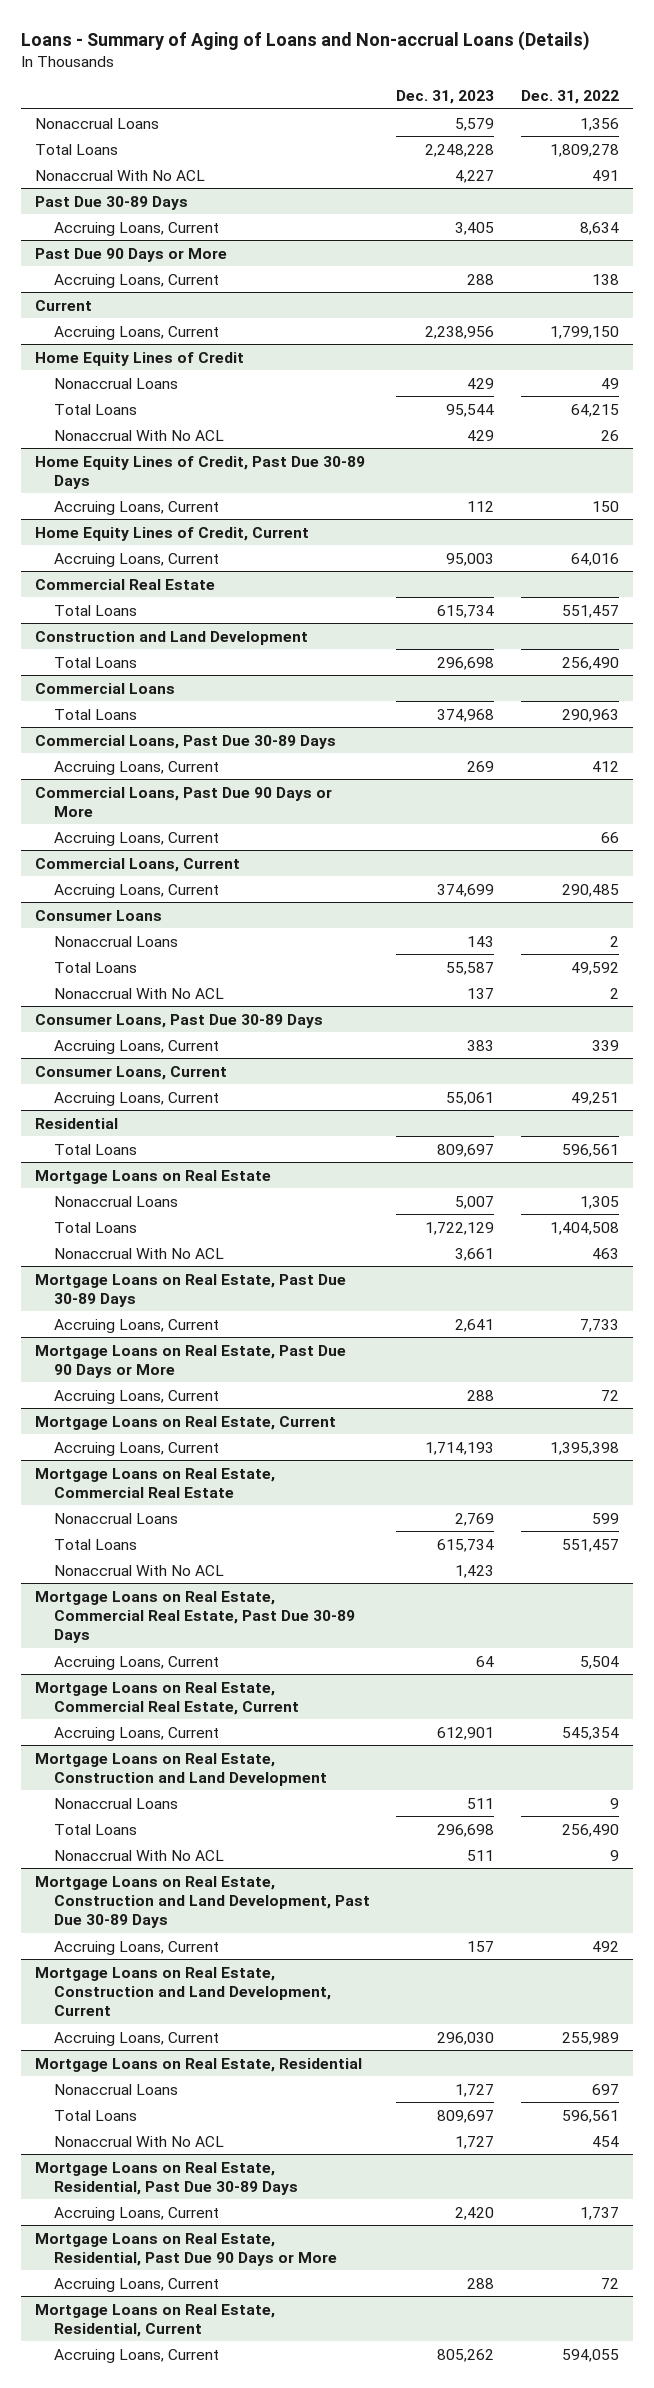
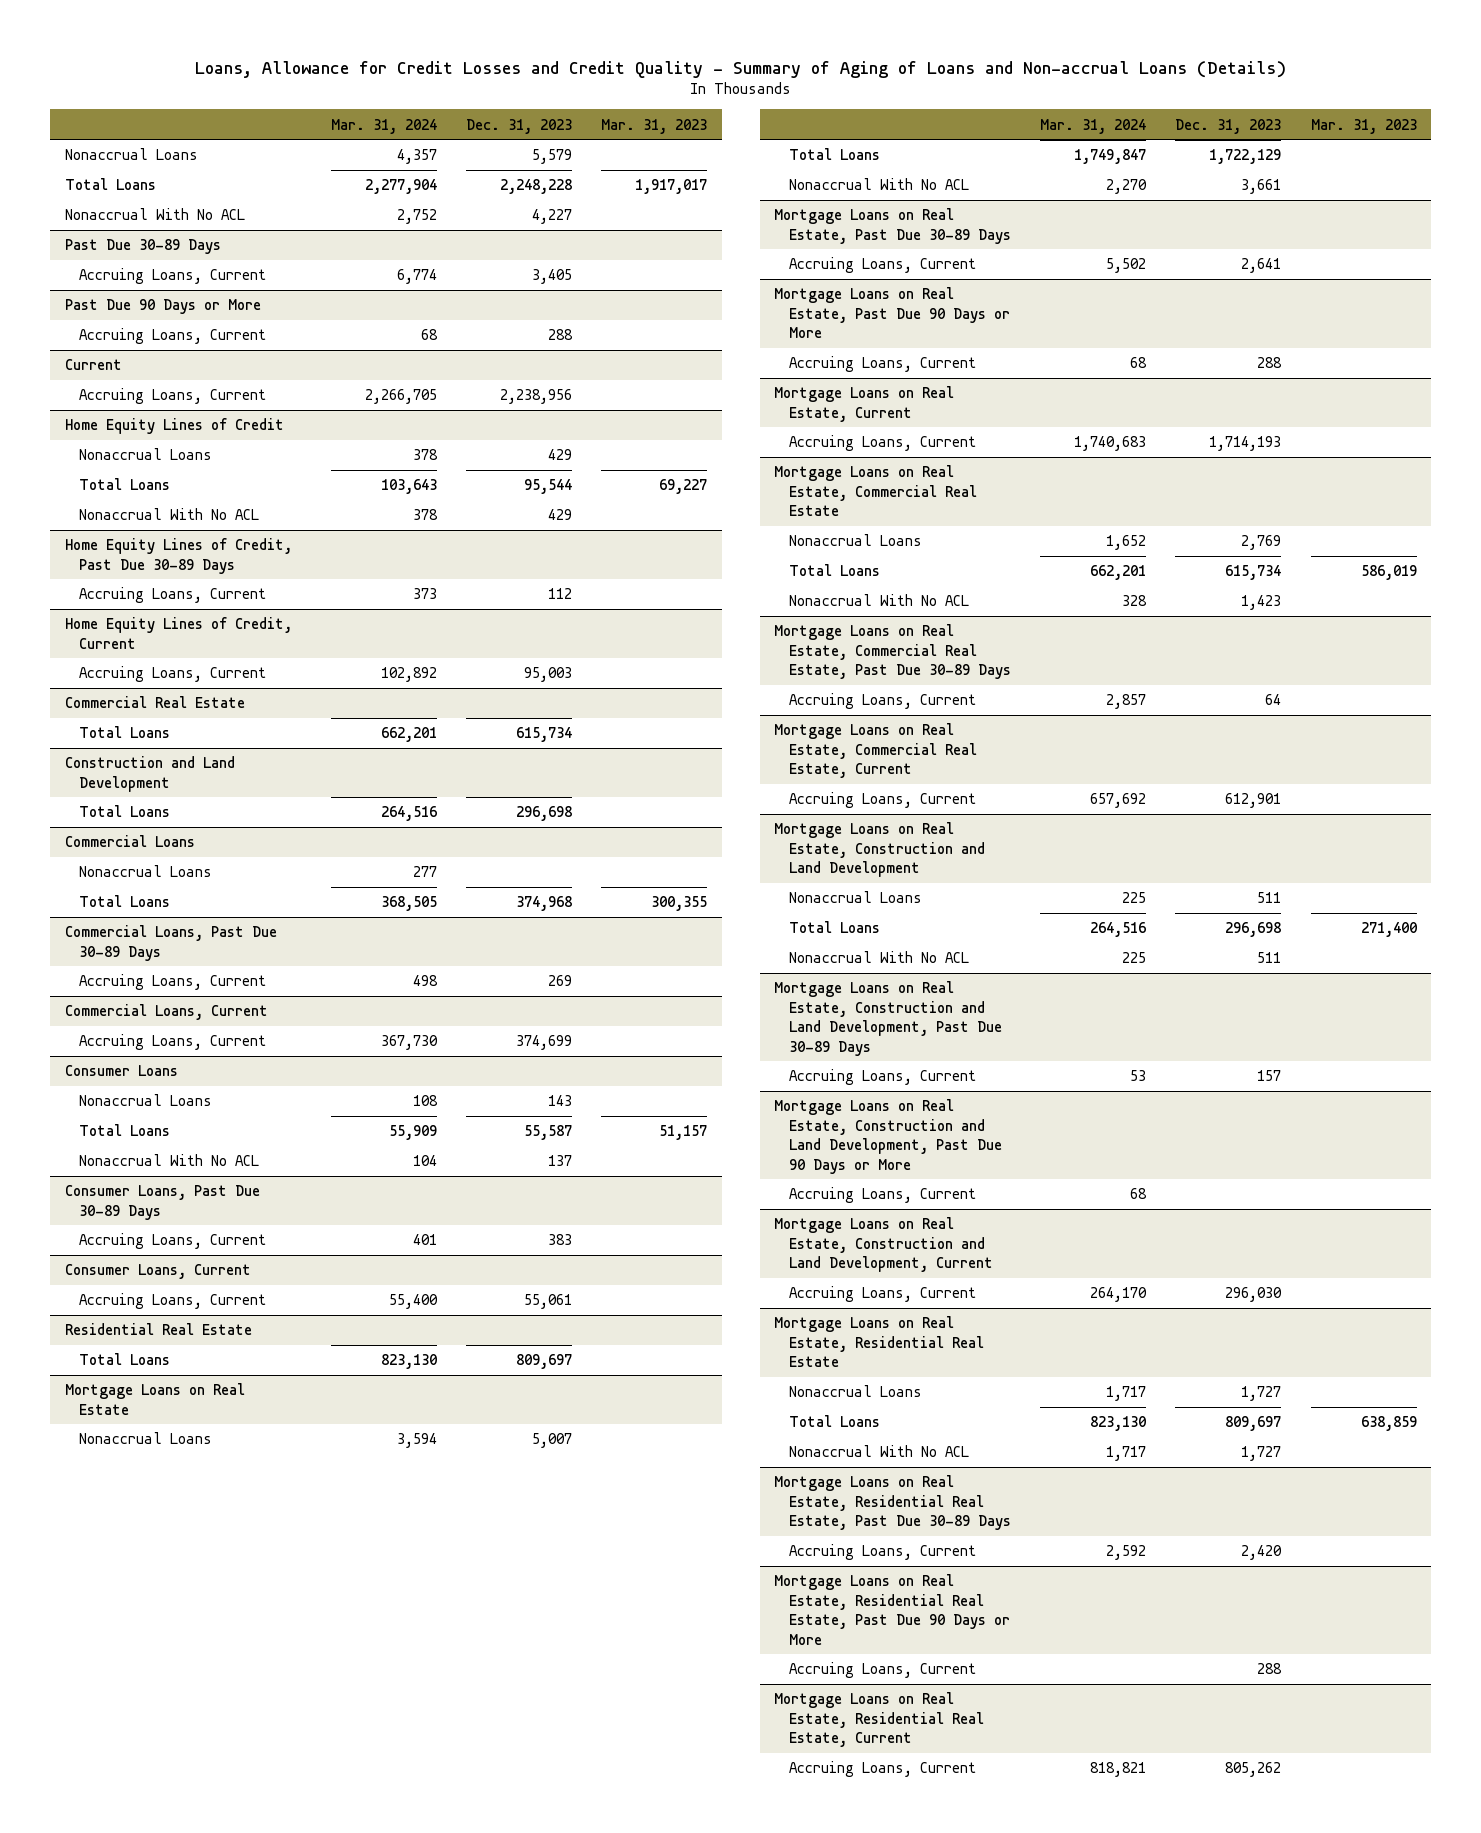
[21,30,591,51] Loans - Summary of Aging of Loans and Non-accrual Loans (Details) -> [194,60,1286,78] Loans, Allowance for Credit Losses and Credit Quality - Summary of Aging of Loans and Non-accrual Loans (Details)
[521,90,620,105] Dec. 31, 2022 -> none
none -> [330,118,437,134] Mar. 31, 2024
none -> [601,118,708,134] Mar. 31, 2023
none -> [79,865,213,878] Nonaccrual Loans
[34,786,332,817] Commercial Loans, Past Due 90 Days or More -> none
[53,831,219,846] Accruing Loans, Current -> none
[34,1117,118,1129] Residential -> [64,1323,252,1336] Residential Real Estate
none -> [774,1099,1002,1174] Mortgage Loans on Real Estate, Construction and Land Development, Past Due 90 Days or More
none -> [788,1187,976,1204] Accruing Loans, Current
[34,2057,362,2072] Mortgage Loans on Real Estate, Residential -> [774,1316,984,1368] Mortgage Loans on Real Estate, Residential Real Estate
[34,2161,298,2195] Mortgage Loans on Real Estate, Residential, Past Due 30-89 Days -> [774,1475,1011,1531] Mortgage Loans on Real Estate, Residential Real Estate, Past Due 30-89 Days
[34,2232,337,2266] Mortgage Loans on Real Estate, Residential, Past Due 90 Days or More -> [774,1574,1010,1645] Mortgage Loans on Real Estate, Residential Real Estate, Past Due 90 Days or More
[34,2303,275,2337] Mortgage Loans on Real Estate, Residential, Current -> [774,1692,984,1748] Mortgage Loans on Real Estate, Residential Real Estate, Current

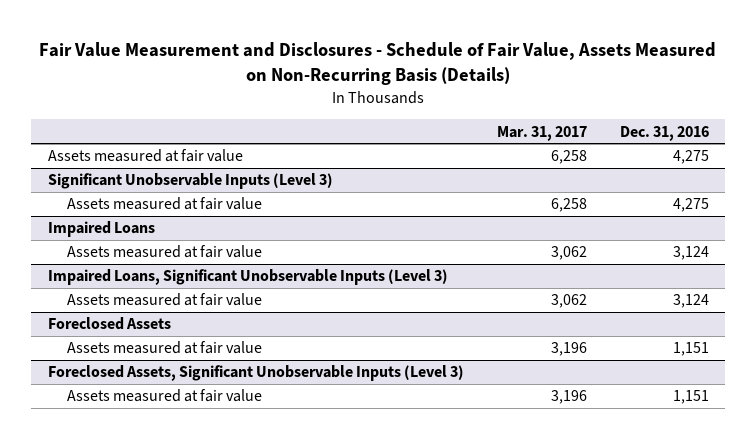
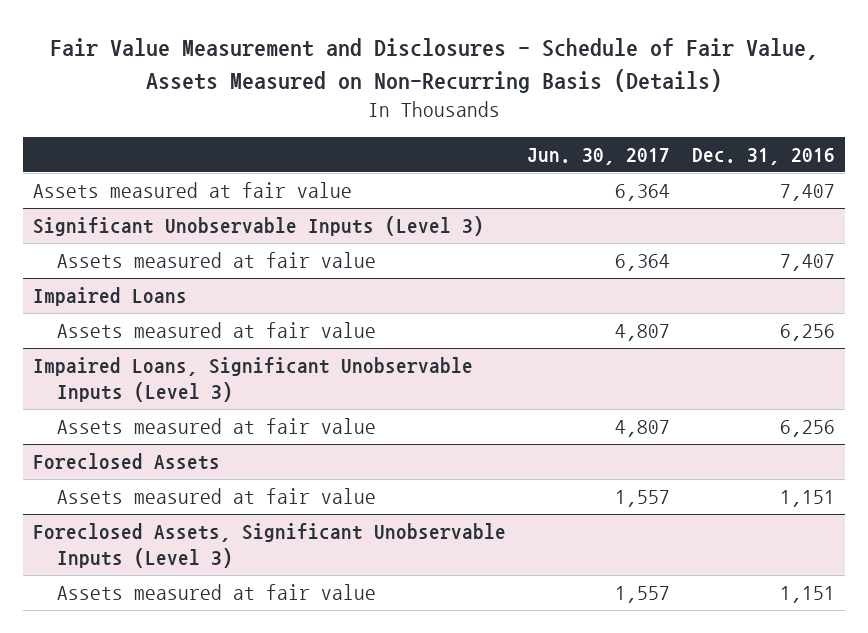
[496,125,587,141] Mar. 31, 2017 -> none
none -> [527,148,671,166] Jun. 30, 2017
[672,150,709,165] 4,275 -> [779,184,835,202] 7,407
[672,198,709,213] 4,275 -> [779,254,835,272] 7,407
[672,246,709,261] 3,124 -> [779,324,835,342] 6,256
[672,294,709,309] 3,124 -> [779,420,835,438] 6,256

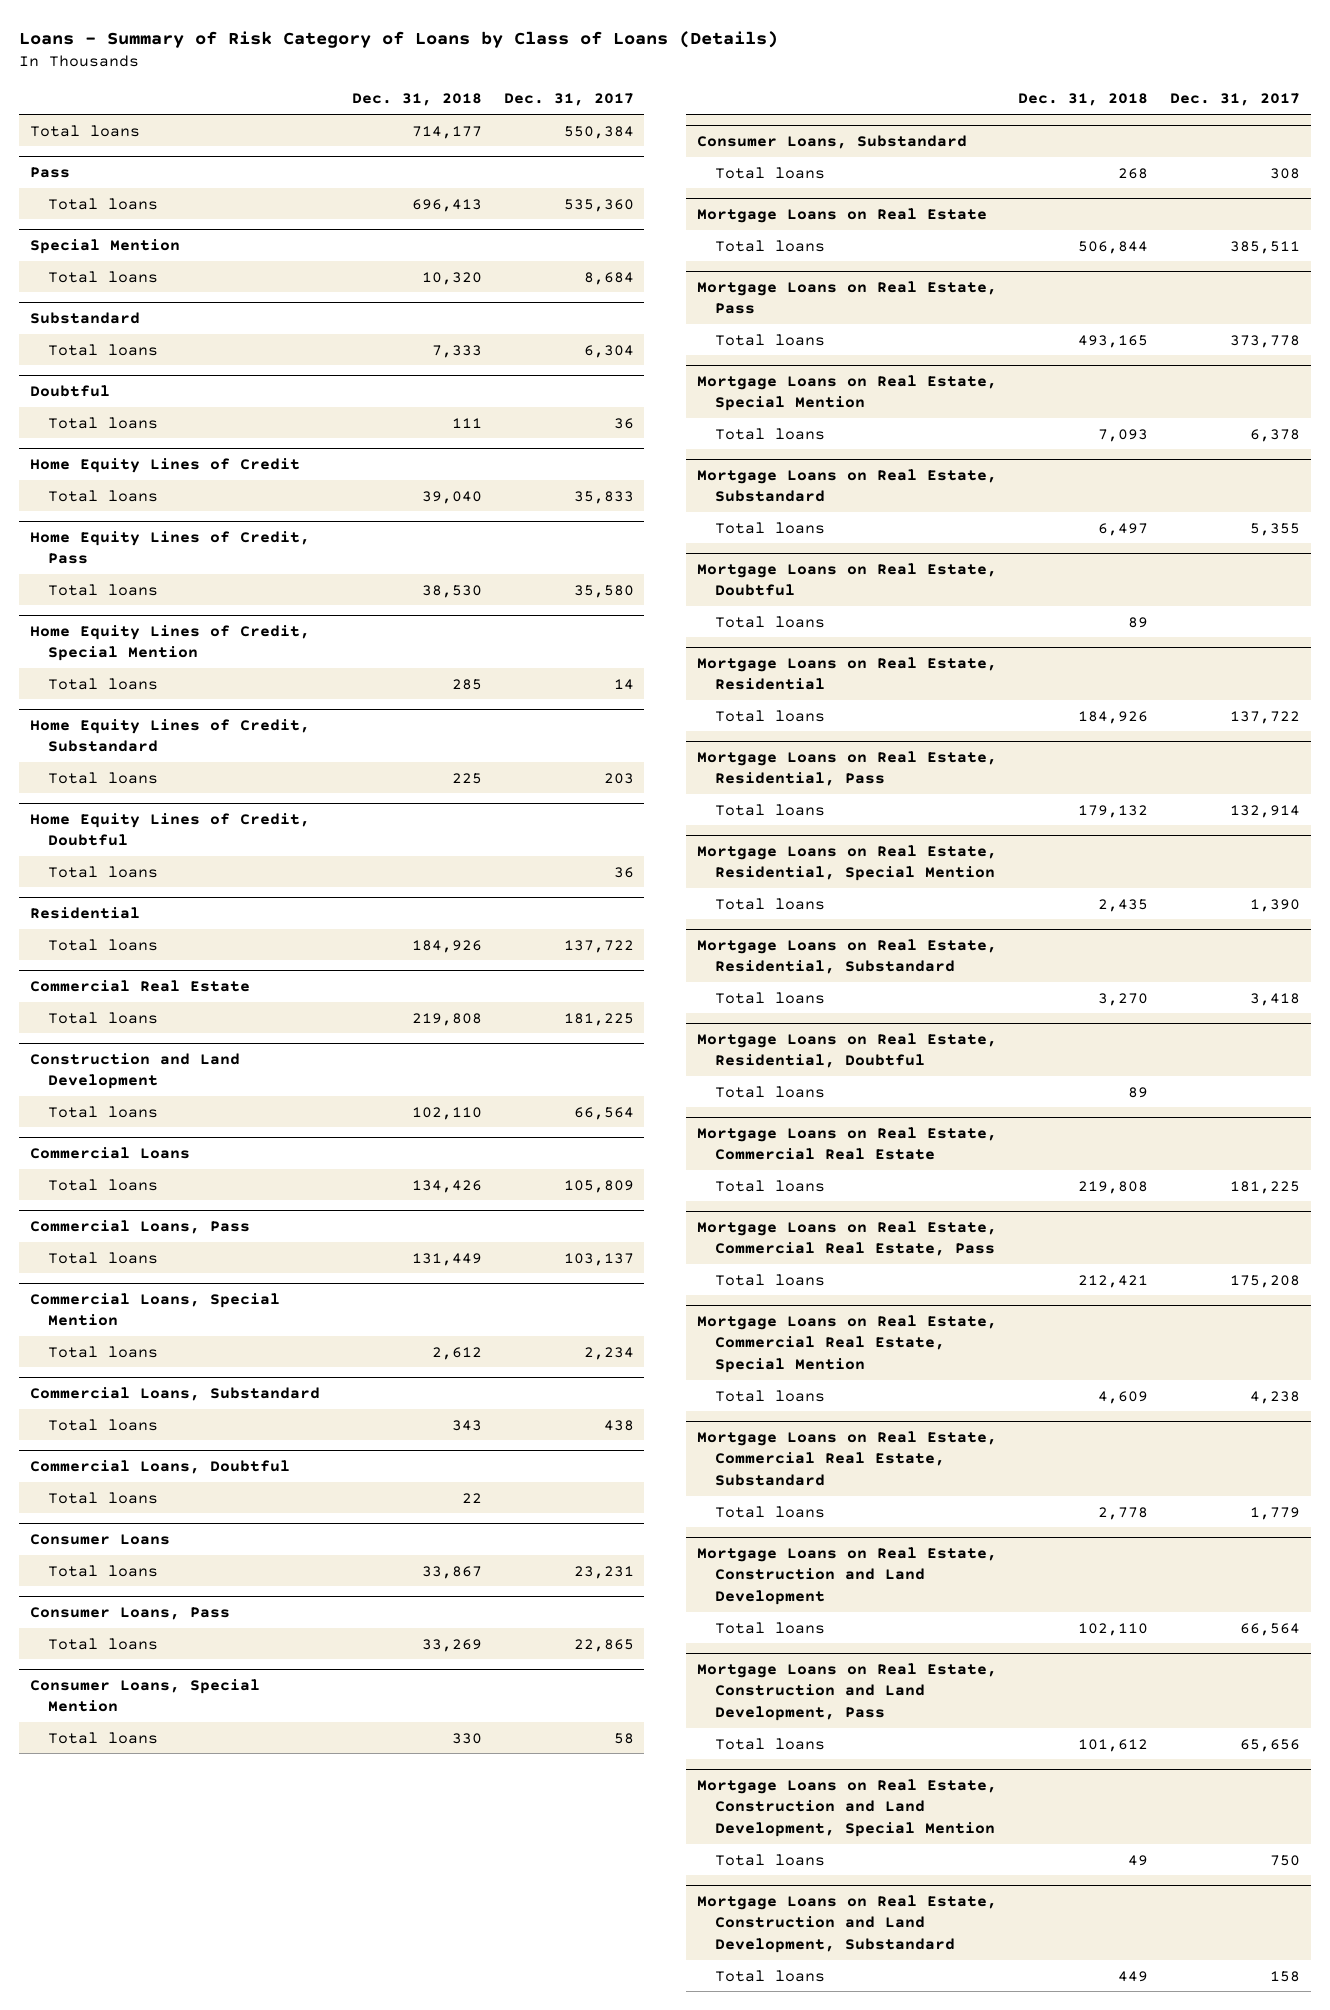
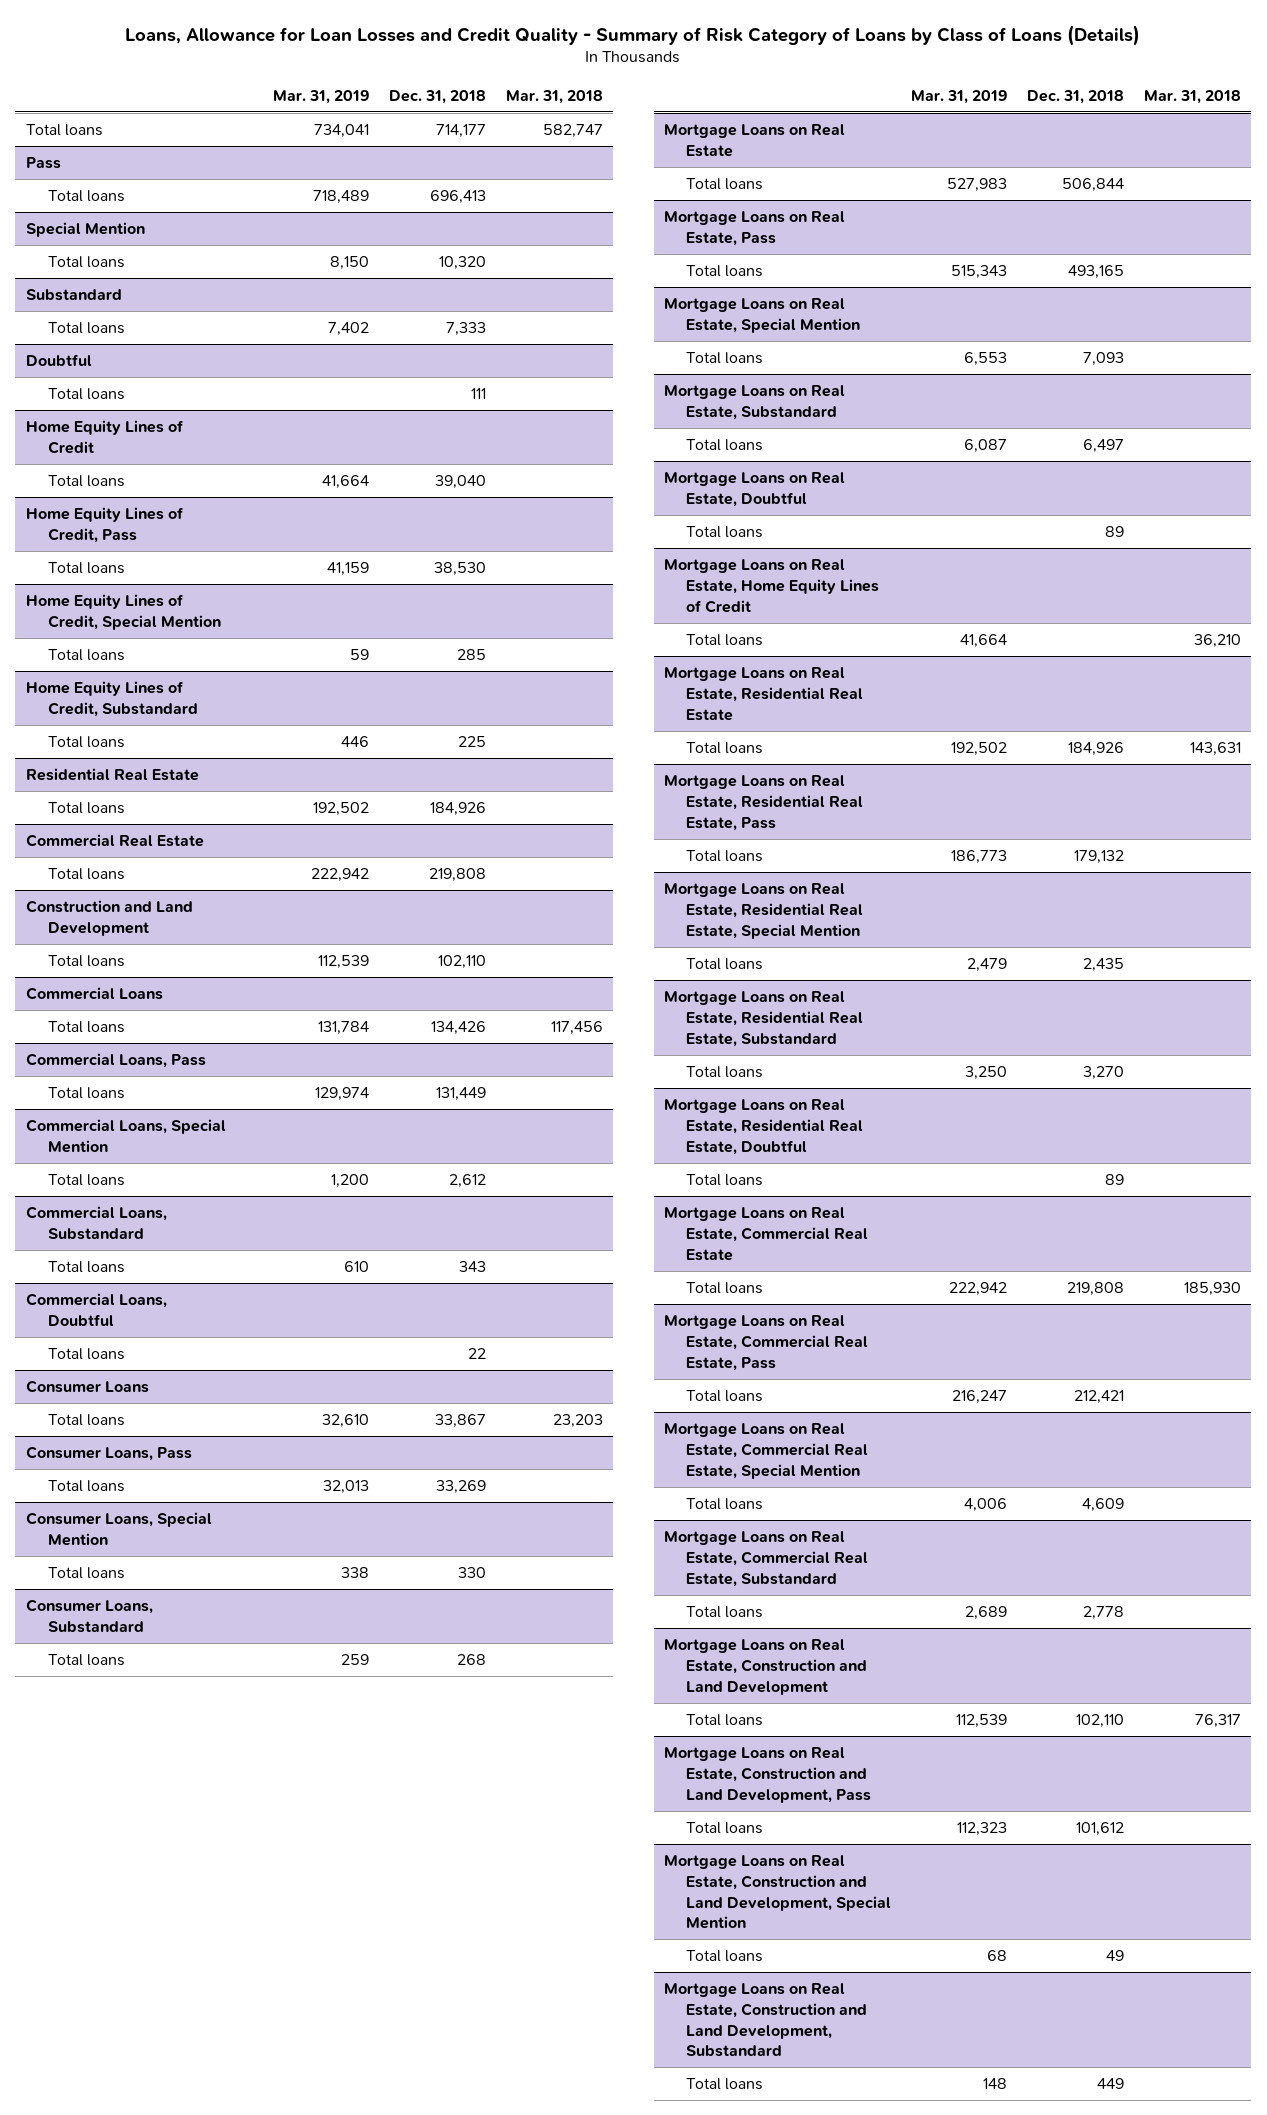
[18,31,778,49] Loans - Summary of Risk Category of Loans by Class of Loans (Details) -> [125,24,1141,46] Loans, Allowance for Loan Losses and Credit Quality - Summary of Risk Category of Loans by Class of Loans (Details)
[503,93,634,107] Dec. 31, 2017 -> none
none -> [272,89,369,104] Mar. 31, 2019
none -> [506,89,604,104] Mar. 31, 2018
[29,813,310,847] Home Equity Lines of Credit, Doubtful -> none
[47,865,158,878] Total loans -> none
[29,907,140,920] Residential -> [25,768,199,782] Residential Real Estate
none -> [663,559,879,613] Mortgage Loans on Real Estate, Home Equity Lines of Credit
none -> [685,634,763,647] Total loans
[696,657,997,691] Mortgage Loans on Real Estate, Residential -> [663,667,863,721] Mortgage Loans on Real Estate, Residential Real Estate
[696,751,997,787] Mortgage Loans on Real Estate, Residential, Pass -> [663,775,863,831] Mortgage Loans on Real Estate, Residential Real Estate, Pass
[696,845,997,882] Mortgage Loans on Real Estate, Residential, Special Mention -> [663,883,863,939] Mortgage Loans on Real Estate, Residential Real Estate, Special Mention
[696,939,997,975] Mortgage Loans on Real Estate, Residential, Substandard -> [663,991,863,1047] Mortgage Loans on Real Estate, Residential Real Estate, Substandard
[696,1033,997,1069] Mortgage Loans on Real Estate, Residential, Doubtful -> [663,1099,863,1155] Mortgage Loans on Real Estate, Residential Real Estate, Doubtful

